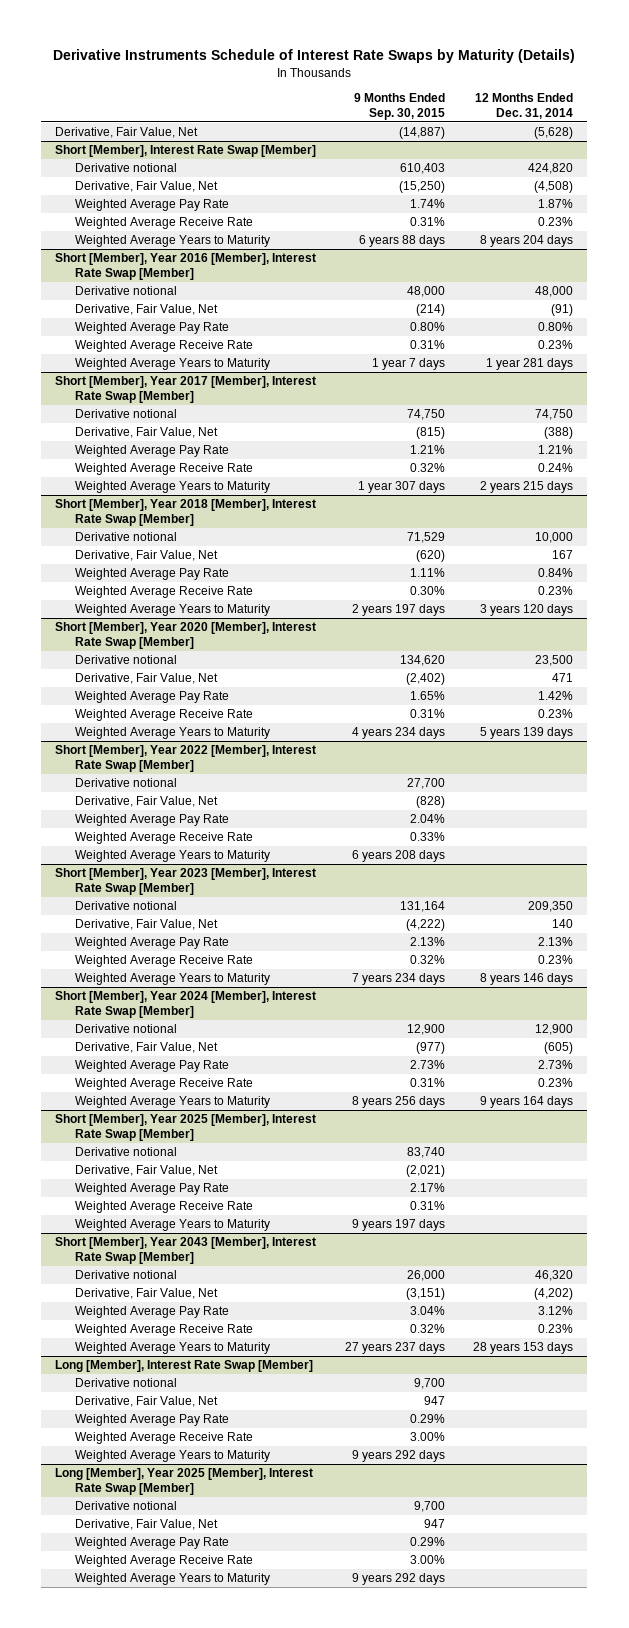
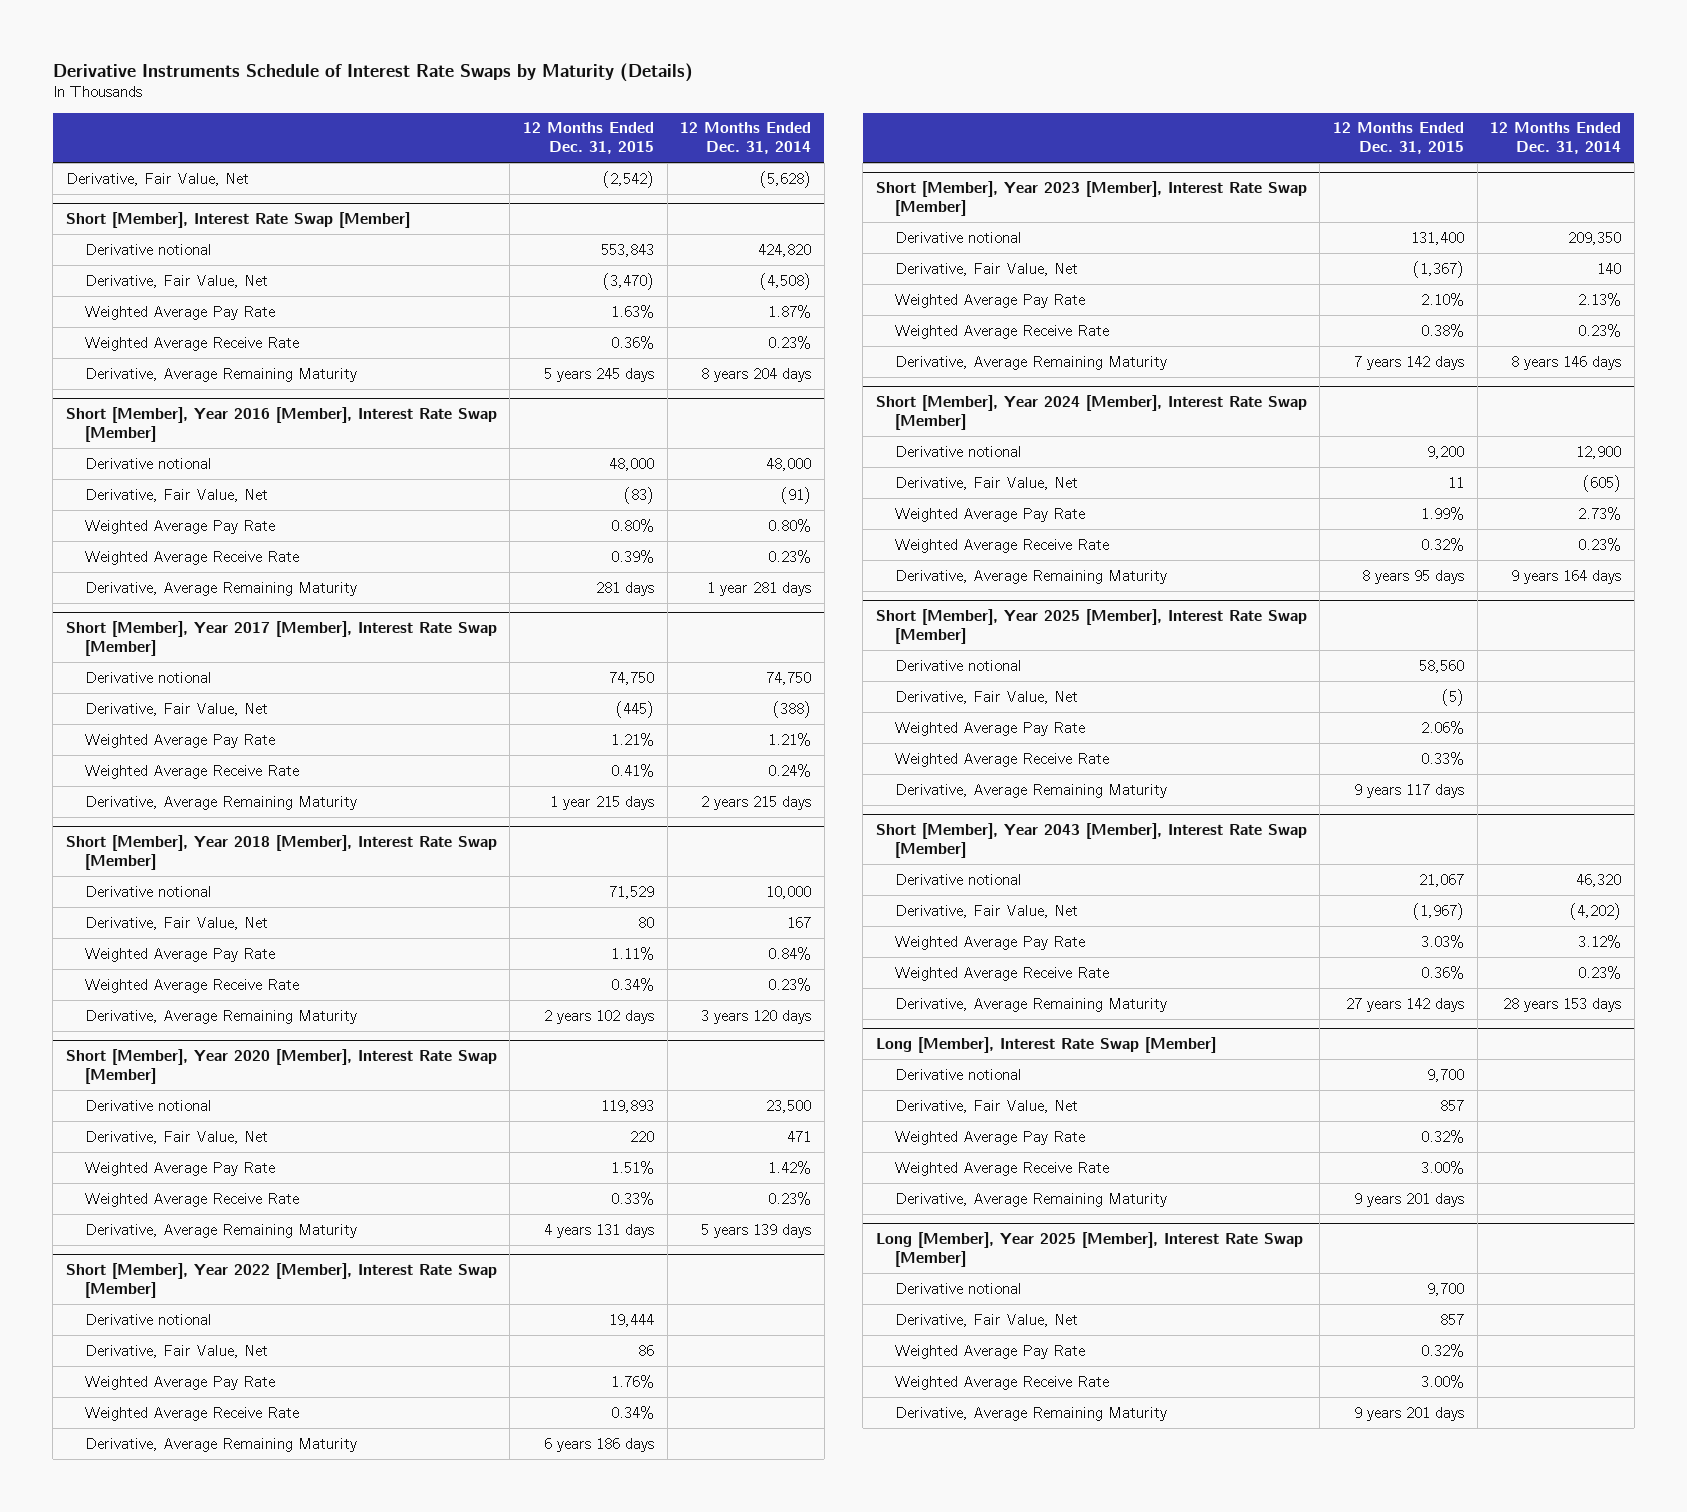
[353,93,445,121] 9 Months Ended Sep. 30, 2015 -> none
none -> [522,122,654,155] 12 Months Ended Dec. 31, 2015
[74,235,270,248] Weighted Average Years to Maturity -> [84,367,357,382] Derivative, Average Remaining Maturity
[74,358,270,371] Weighted Average Years to Maturity -> [84,581,357,596] Derivative, Average Remaining Maturity
[74,481,270,494] Weighted Average Years to Maturity -> [84,795,357,810] Derivative, Average Remaining Maturity
[74,604,270,617] Weighted Average Years to Maturity -> [84,1009,357,1024] Derivative, Average Remaining Maturity
[74,727,270,740] Weighted Average Years to Maturity -> [84,1223,357,1238] Derivative, Average Remaining Maturity
[74,850,270,863] Weighted Average Years to Maturity -> none
none -> [84,1437,357,1452] Derivative, Average Remaining Maturity
[74,973,270,986] Weighted Average Years to Maturity -> [894,355,1167,370] Derivative, Average Remaining Maturity
[74,1096,270,1109] Weighted Average Years to Maturity -> [894,569,1167,584] Derivative, Average Remaining Maturity
[74,1219,270,1232] Weighted Average Years to Maturity -> none
none -> [894,783,1167,798] Derivative, Average Remaining Maturity
[74,1342,270,1355] Weighted Average Years to Maturity -> [894,997,1167,1012] Derivative, Average Remaining Maturity
[74,1450,270,1463] Weighted Average Years to Maturity -> none
none -> [894,1192,1167,1207] Derivative, Average Remaining Maturity
[74,1573,270,1586] Weighted Average Years to Maturity -> none
none -> [894,1406,1167,1421] Derivative, Average Remaining Maturity

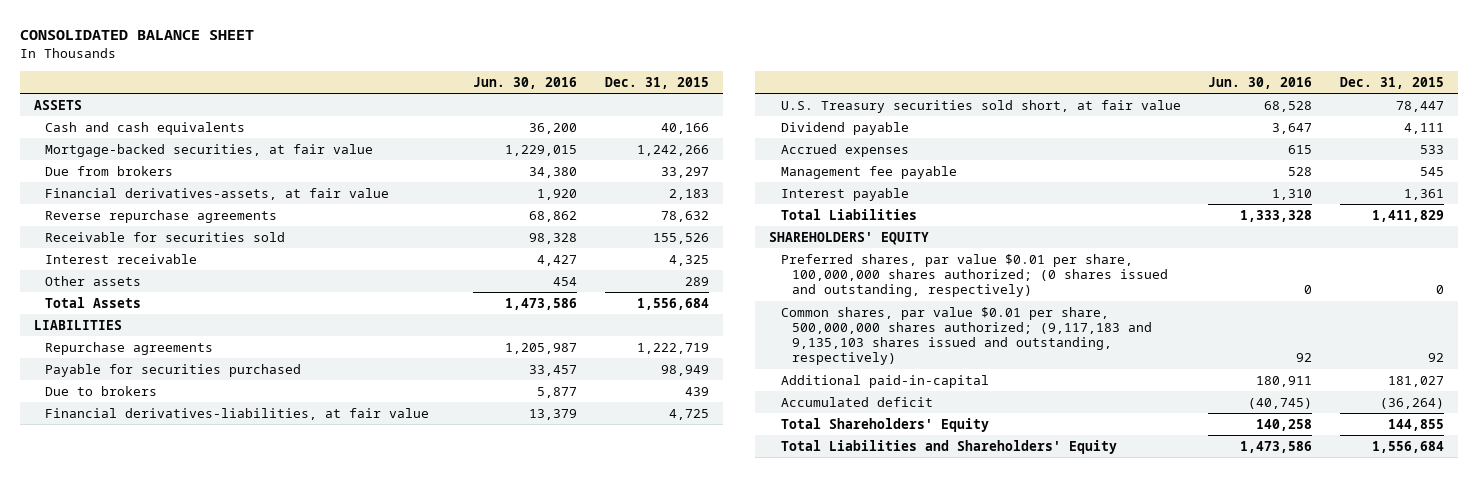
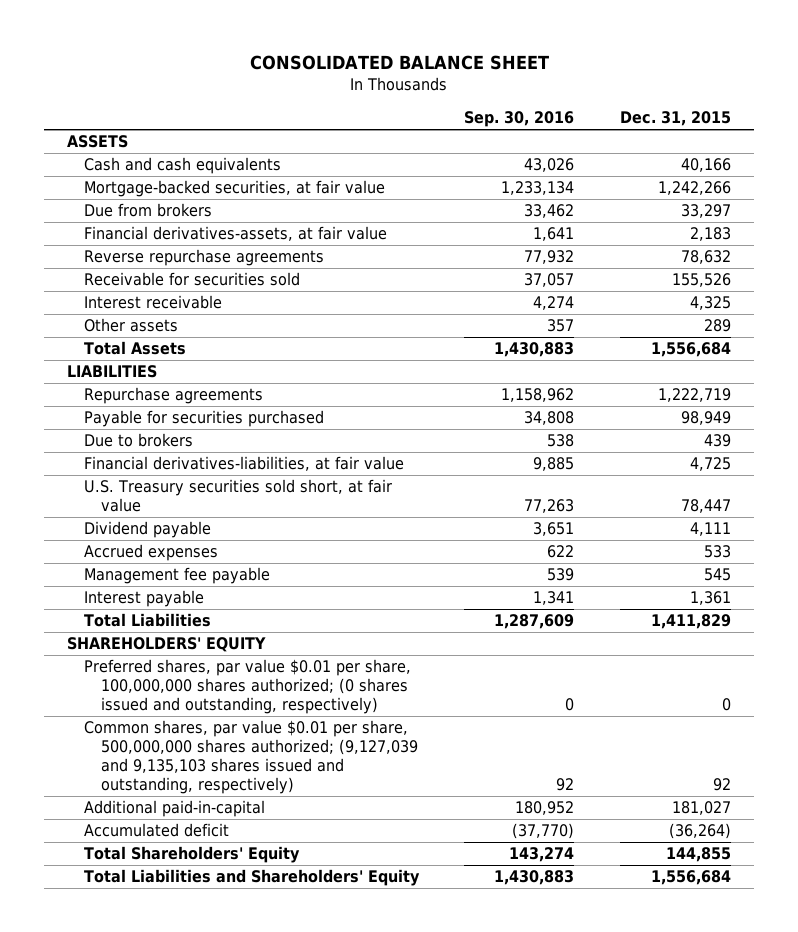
[472,76,577,89] Jun. 30, 2016 -> none
none -> [464,111,575,128] Sep. 30, 2016
[780,306,1152,366] Common shares, par value $0.01 per share, 500,000,000 shares authorized; (9,117,183 and 9,135,103 shares issued and outstanding, respectively) -> [83,720,418,795] Common shares, par value $0.01 per share, 500,000,000 shares authorized; (9,127,039 and 9,135,103 shares issued and outstanding, respectively)

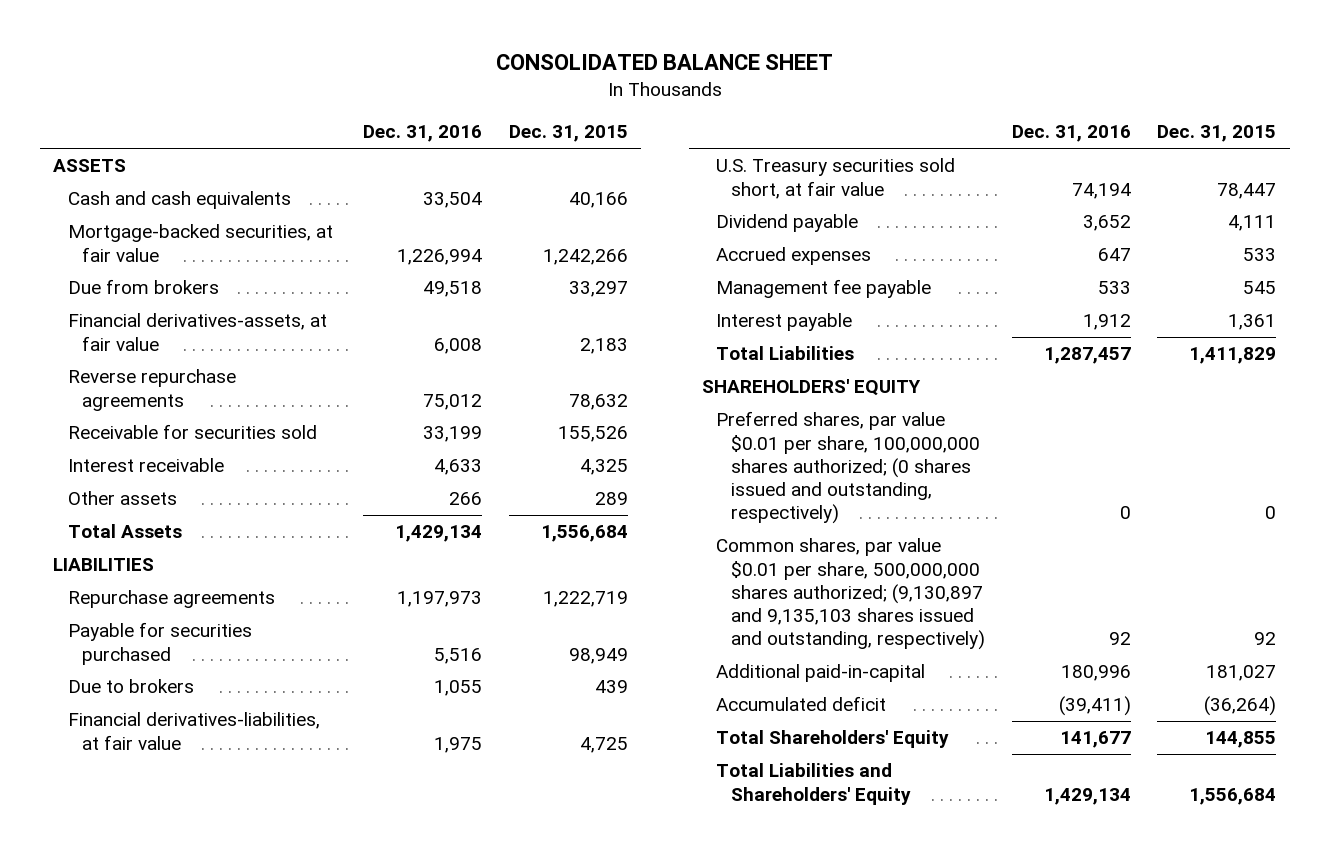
[464,111,575,128] Sep. 30, 2016 -> none
none -> [362,125,482,143] Dec. 31, 2016
[83,720,418,795] Common shares, par value $0.01 per share, 500,000,000 shares authorized; (9,127,039 and 9,135,103 shares issued and outstanding, respectively) -> [716,538,985,651] Common shares, par value $0.01 per share, 500,000,000 shares authorized; (9,130,897 and 9,135,103 shares issued and outstanding, respectively)

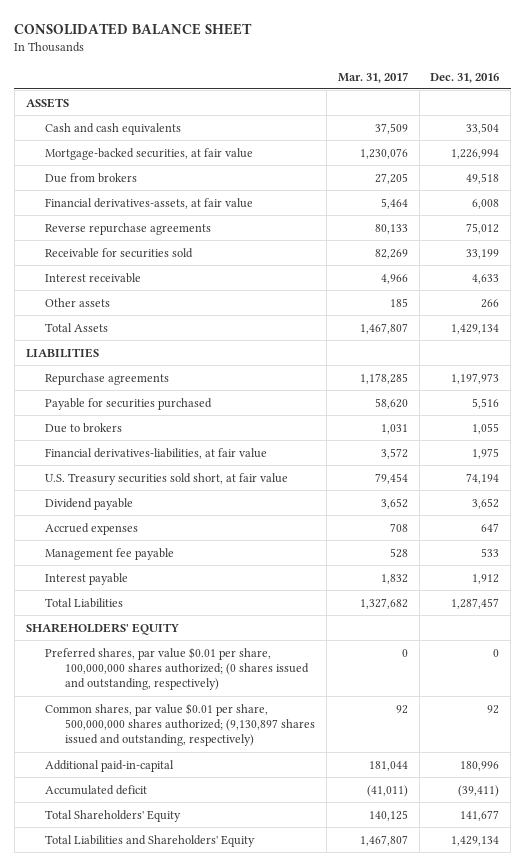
[508,125,628,143] Dec. 31, 2015 -> none
none -> [337,71,408,83] Mar. 31, 2017
[716,538,985,651] Common shares, par value $0.01 per share, 500,000,000 shares authorized; (9,130,897 and 9,135,103 shares issued and outstanding, respectively) -> [45,702,315,747] Common shares, par value $0.01 per share, 500,000,000 shares authorized; (9,130,897 shares issued and outstanding, respectively)

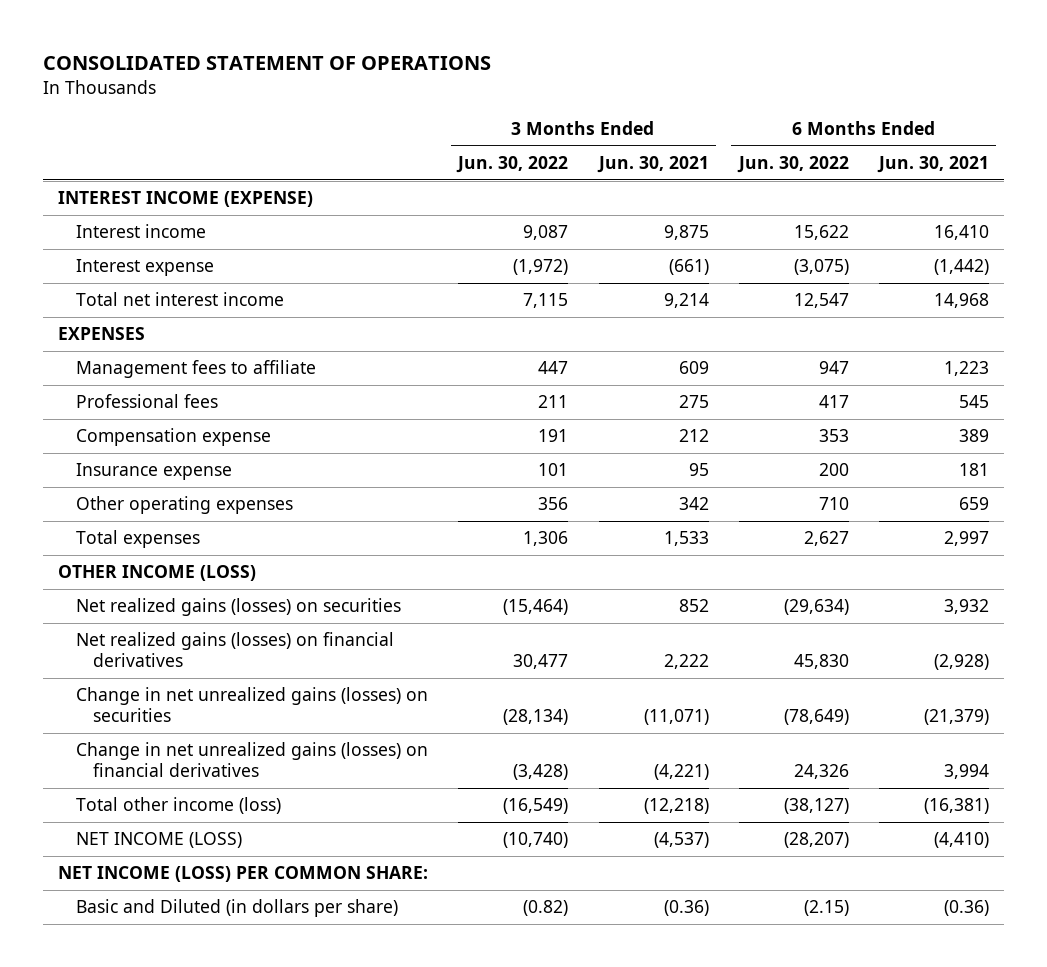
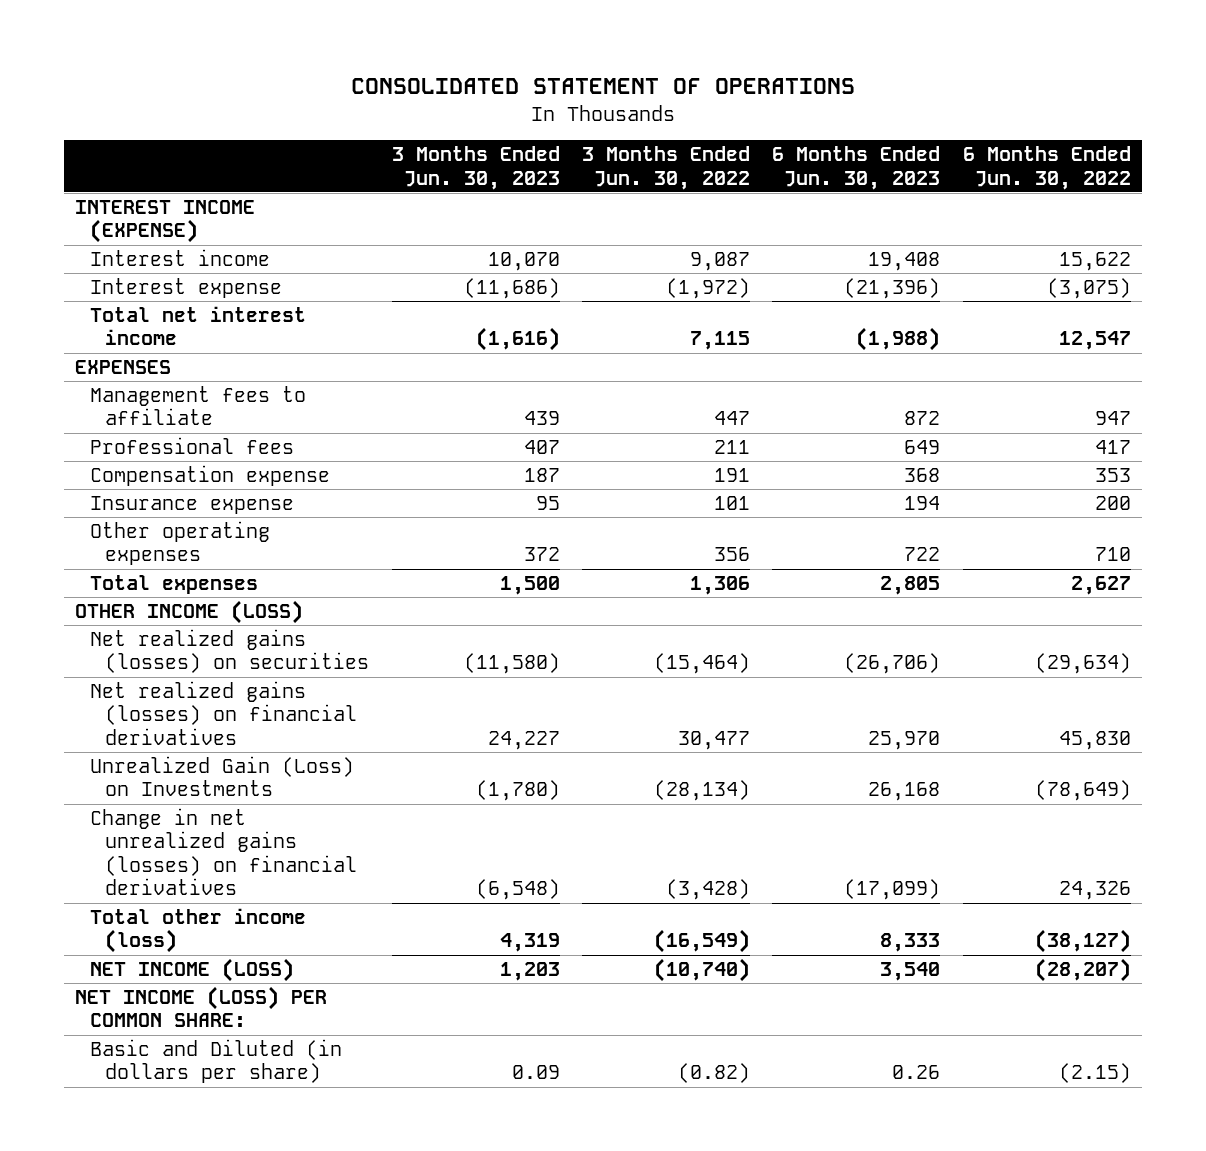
[596,155,709,173] Jun. 30, 2021 -> none
[876,155,989,173] Jun. 30, 2021 -> none
none -> [391,146,560,190] 3 Months Ended Jun. 30, 2023
none -> [772,146,941,190] 6 Months Ended Jun. 30, 2023
[75,687,428,723] Change in net unrealized gains (losses) on securities -> [90,756,355,797] Unrealized Gain (Loss) on Investments

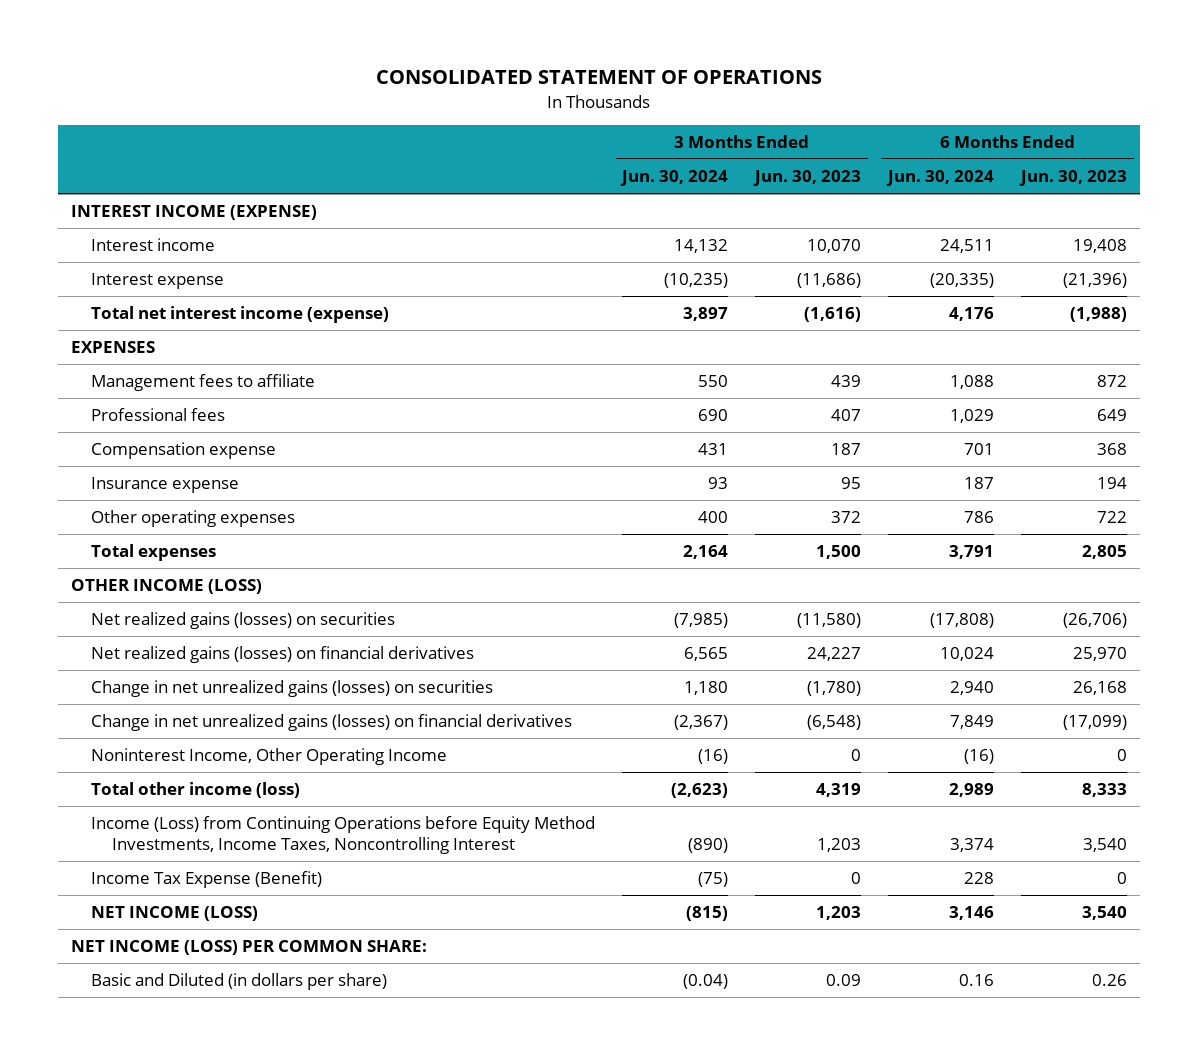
[581,146,750,190] 3 Months Ended Jun. 30, 2022 -> none
[962,146,1131,190] 6 Months Ended Jun. 30, 2022 -> none
none -> [620,170,729,187] Jun. 30, 2024
none -> [886,170,995,187] Jun. 30, 2024
[90,306,307,346] Total net interest income -> [91,306,390,324] Total net interest income (expense)
[90,756,355,797] Unrealized Gain (Loss) on Investments -> [91,680,494,698] Change in net unrealized gains (losses) on securities
none -> [91,748,448,766] Noninterest Income, Other Operating Income
none -> [91,816,596,854] Income (Loss) from Continuing Operations before Equity Method Investments, Income Taxes, Noncontrolling Interest
none -> [91,871,323,889] Income Tax Expense (Benefit)

